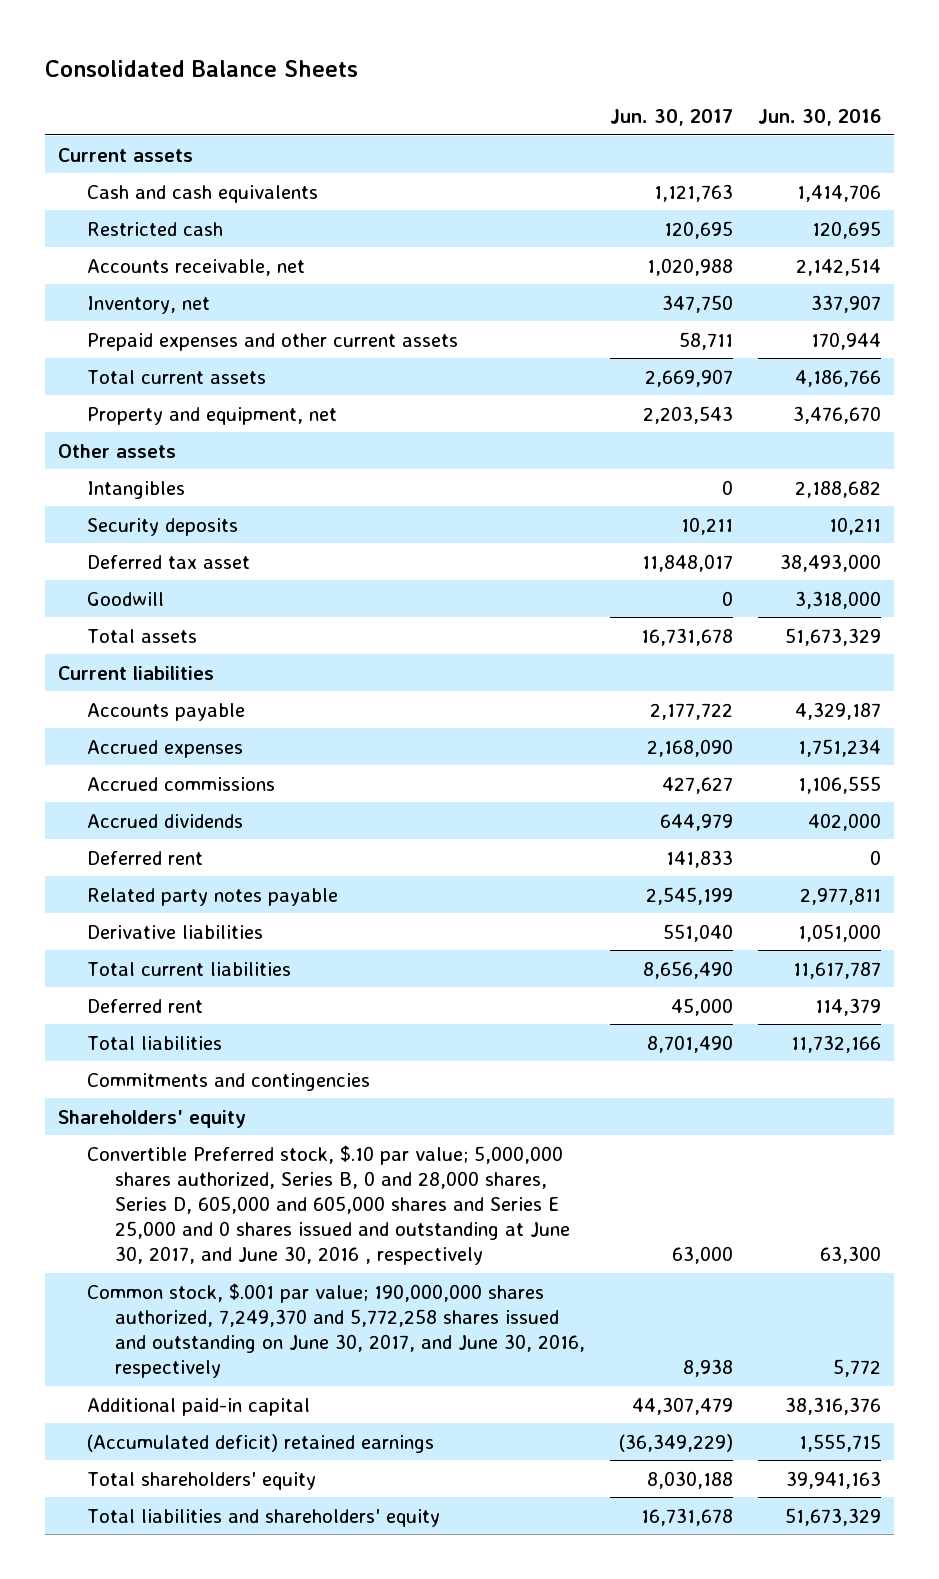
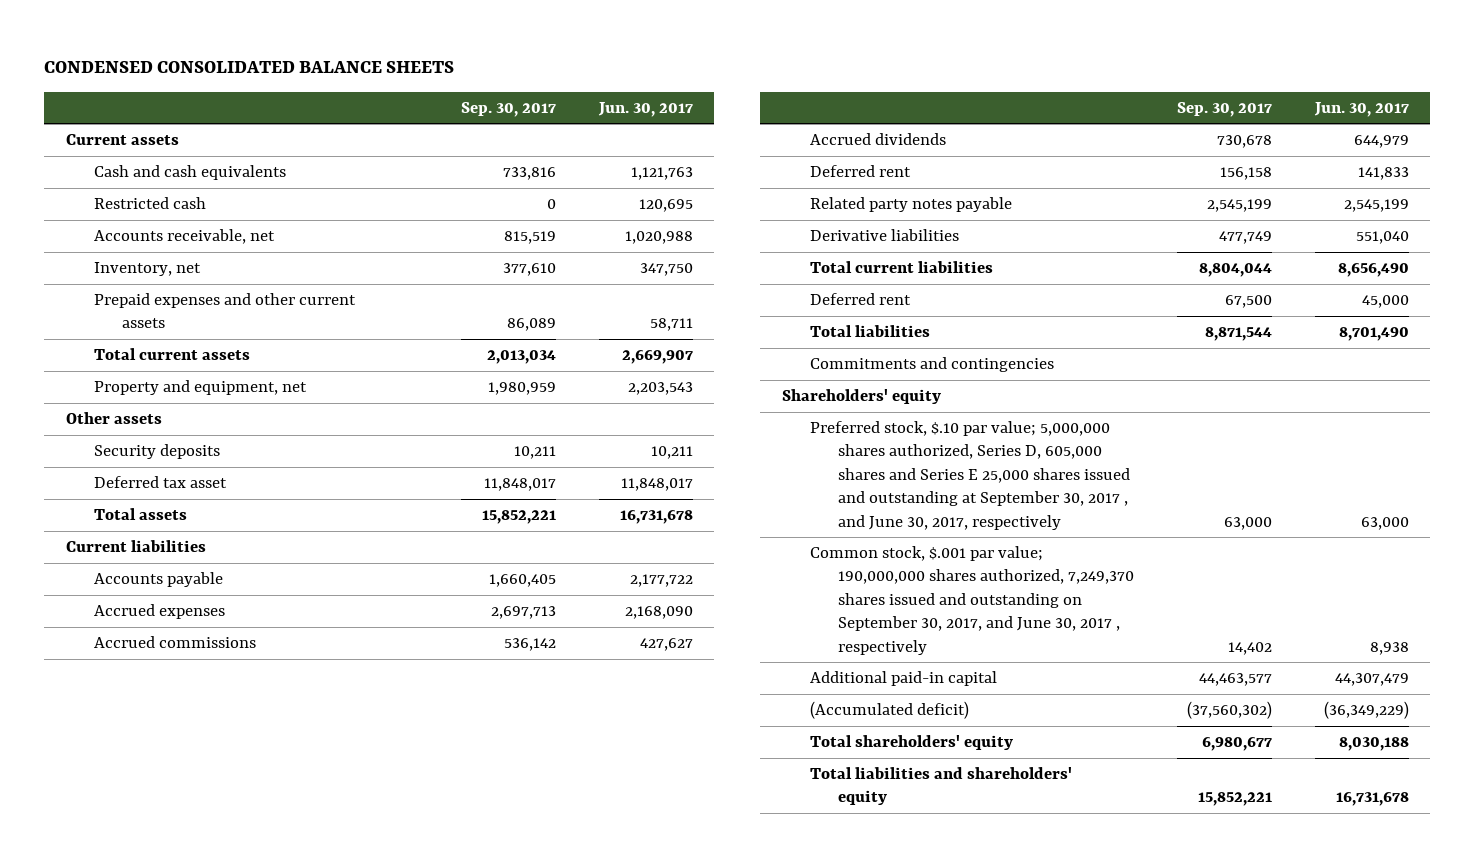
[45,60,359,78] Consolidated Balance Sheets -> [44,61,455,74] CONDENSED CONSOLIDATED BALANCE SHEETS
[758,109,882,127] Jun. 30, 2016 -> none
none -> [461,101,557,117] Sep. 30, 2017
[86,480,185,499] Intangibles -> none
[86,591,164,606] Goodwill -> none
[86,1144,571,1266] Convertible Preferred stock, $.10 par value; 5,000,000 shares authorized, Series B, 0 and 28,000 shares, Series D, 605,000 and 605,000 shares and Series E 25,000 and 0 shares issued and outstanding at June 30, 2017, and June 30, 2016 , respectively -> [809,421,1131,530] Preferred stock, $.10 par value; 5,000,000 shares authorized, Series D, 605,000 shares and Series E 25,000 shares issued and outstanding at September 30, 2017 , and June 30, 2017, respectively
[86,1282,586,1379] Common stock, $.001 par value; 190,000,000 shares authorized, 7,249,370 and 5,772,258 shares issued and outstanding on June 30, 2017, and June 30, 2016, respectively -> [809,546,1135,655] Common stock, $.001 par value; 190,000,000 shares authorized, 7,249,370 shares issued and outstanding on September 30, 2017, and June 30, 2017 , respectively
[86,1433,434,1453] (Accumulated deficit) retained earnings -> [809,701,969,720] (Accumulated deficit)

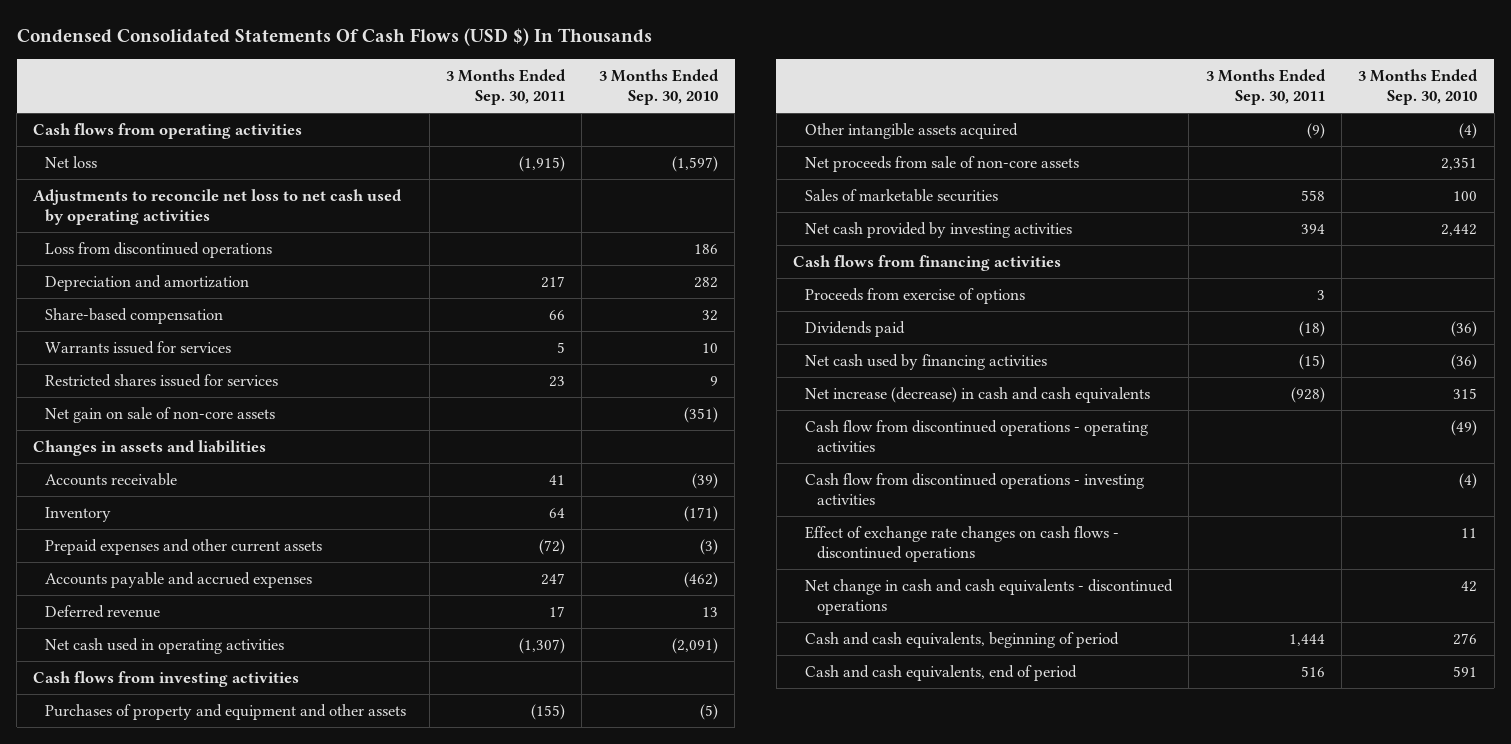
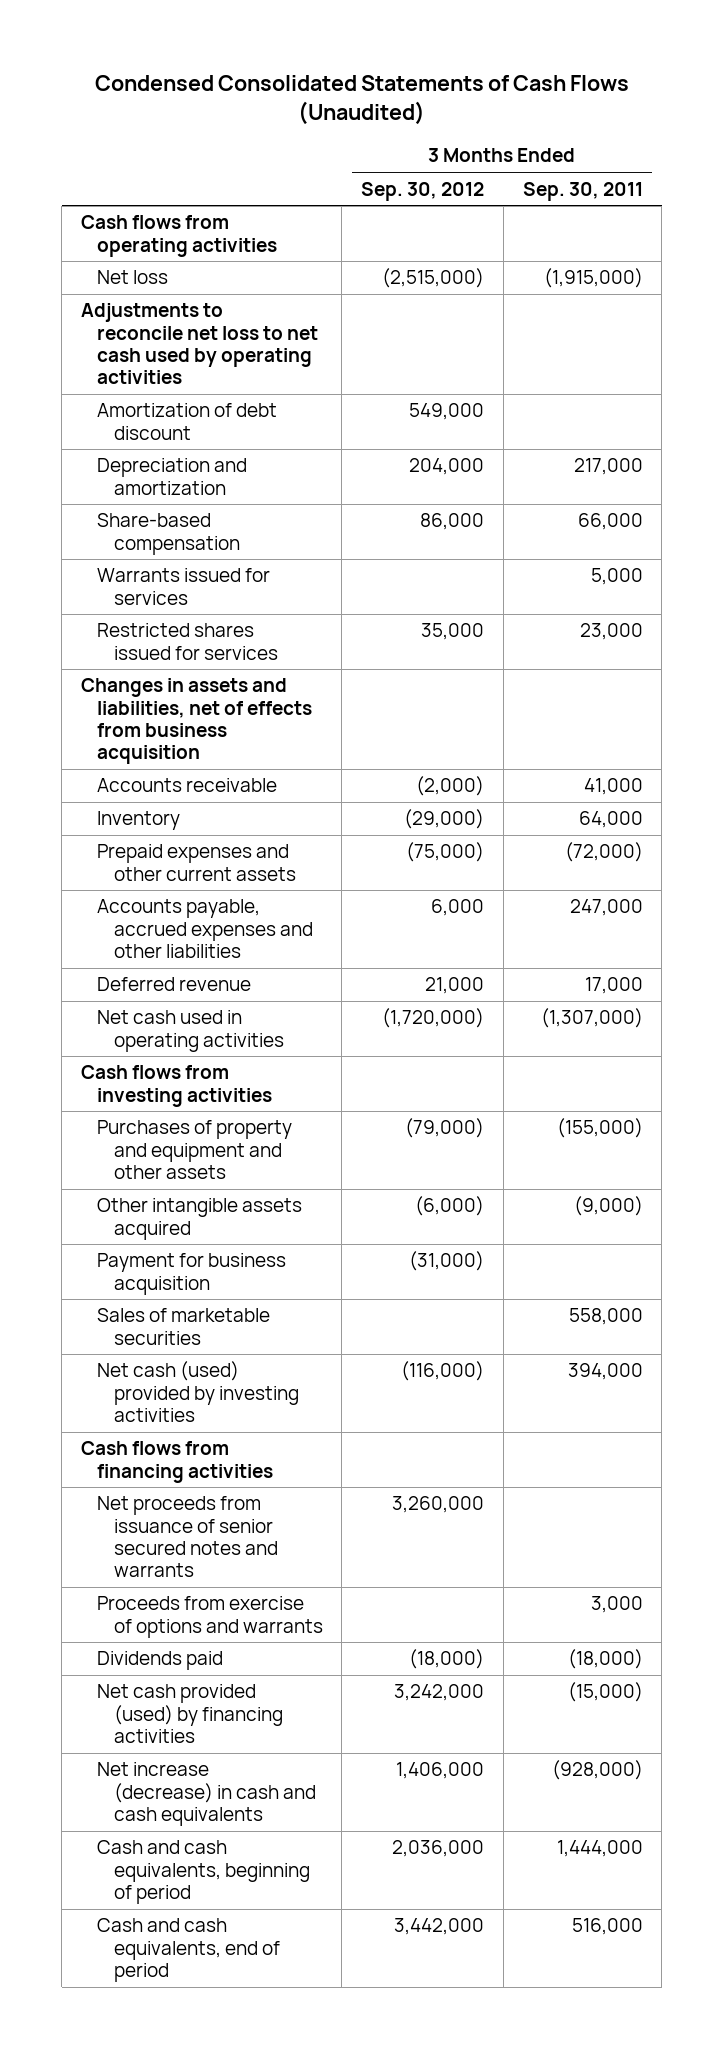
[16,28,652,47] Condensed Consolidated Statements Of Cash Flows (USD $) In Thousands -> [94,74,629,126] Condensed Consolidated Statements of Cash Flows (Unaudited)
[598,68,719,106] 3 Months Ended Sep. 30, 2010 -> none
none -> [361,181,485,201] Sep. 30, 2012
[519,155,566,172] (1,915) -> [543,268,643,289] (1,915,000)
[45,241,273,258] Loss from discontinued operations -> none
[45,406,276,423] Net gain on sale of non-core assets -> none
none -> [97,403,278,440] Amortization of debt discount
[541,275,566,288] 217 -> [573,458,643,476] 217,000
[549,309,566,320] 66 -> [577,513,643,531] 66,000
[557,341,566,353] 5 -> [590,568,643,586] 5,000
[549,375,566,387] 23 -> [579,623,643,641] 23,000
[33,439,267,456] Changes in assets and liabilities -> [80,678,313,765] Changes in assets and liabilities, net of effects from business acquisition
[549,474,566,485] 41 -> [583,778,643,796] 41,000
[549,507,566,518] 64 -> [578,811,643,829] 64,000
[539,538,566,555] (72) -> [564,842,643,863] (72,000)
[45,571,313,588] Accounts payable and accrued expenses -> [97,899,313,958] Accounts payable, accrued expenses and other liabilities
[541,572,566,585] 247 -> [569,899,643,917] 247,000
[549,605,566,617] 17 -> [584,977,643,995] 17,000
[519,637,566,654] (1,307) -> [540,1008,643,1029] (1,307,000)
[805,155,1080,172] Net proceeds from sale of non-core assets -> none
[531,703,566,720] (155) -> [556,1118,643,1139] (155,000)
[1306,122,1325,139] (9) -> [573,1196,643,1217] (9,000)
none -> [97,1253,287,1295] Payment for business acquisition
[1300,189,1325,201] 558 -> [568,1308,643,1326] 558,000
[805,221,1073,238] Net cash provided by investing activities -> [97,1361,299,1422] Net cash (used) provided by investing activities
[1300,223,1325,234] 394 -> [567,1363,643,1381] 394,000
[805,419,1149,452] Cash flow from discontinued operations - operating activities -> none
[805,472,1145,505] Cash flow from discontinued operations - investing activities -> none
[805,525,1120,562] Effect of exchange rate changes on cash flows - discontinued operations -> none
[805,578,1174,615] Net change in cash and cash equivalents - discontinued operations -> none
none -> [97,1496,278,1578] Net proceeds from issuance of senior secured notes and warrants
[805,287,1026,304] Proceeds from exercise of options -> [97,1596,323,1638] Proceeds from exercise of options and warrants
[1316,289,1325,300] 3 -> [590,1596,643,1614] 3,000
[1298,320,1325,337] (18) -> [567,1649,643,1670] (18,000)
[805,353,1048,370] Net cash used by financing activities -> [97,1684,283,1743] Net cash provided (used) by financing activities
[1298,353,1325,370] (15) -> [567,1682,643,1703] (15,000)
[1290,386,1325,403] (928) -> [551,1760,643,1781] (928,000)
[1288,633,1325,646] 1,444 -> [556,1840,643,1858] 1,444,000
[1300,665,1325,677] 516 -> [571,1918,643,1936] 516,000

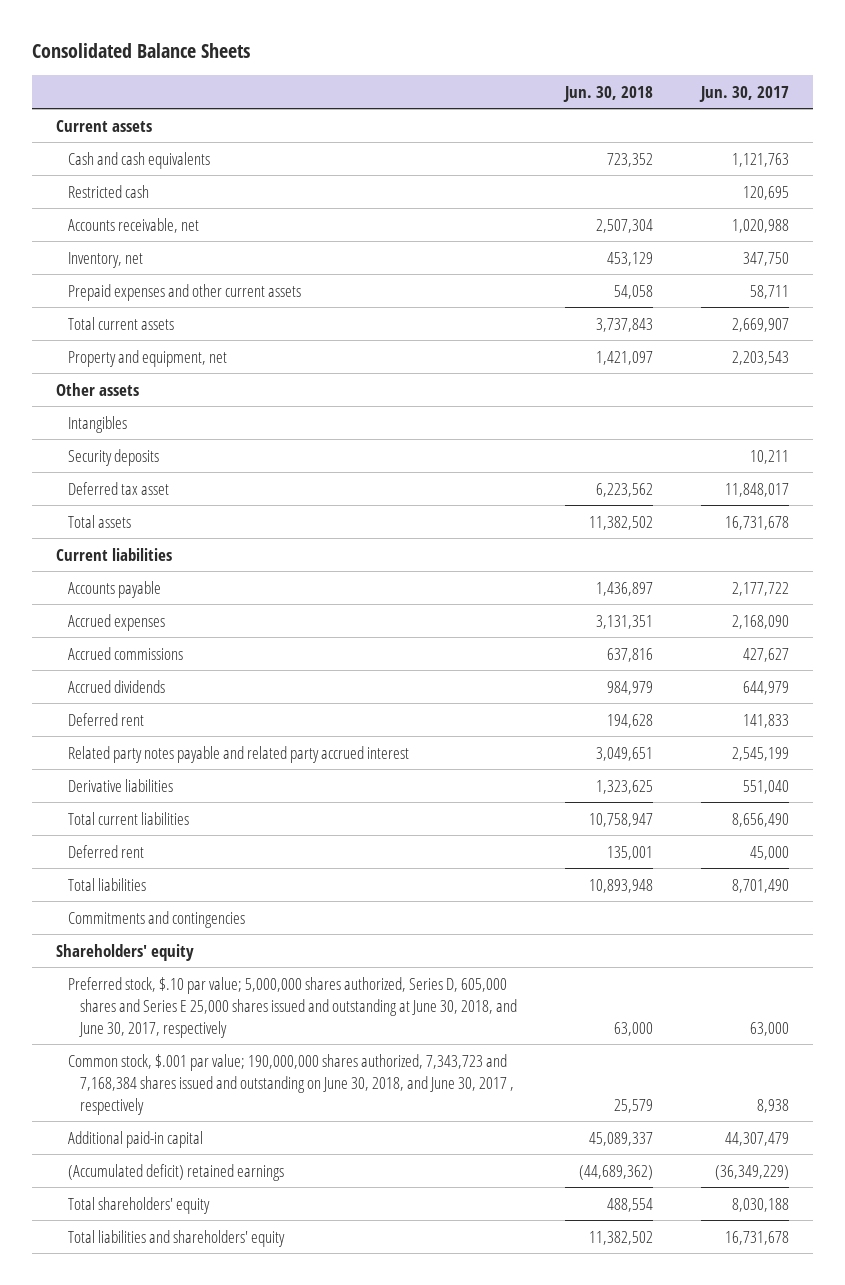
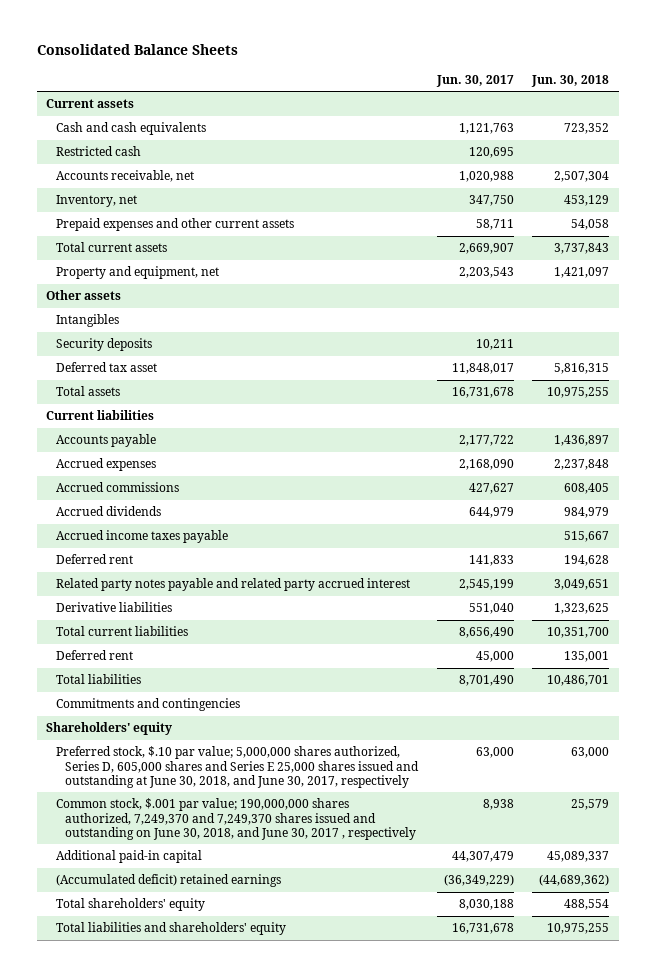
[596,482,654,497] 6,223,562 -> [554,363,610,375] 5,816,315
[589,515,654,530] 11,382,502 -> [547,387,610,399] 10,975,255
[596,614,654,629] 3,131,351 -> [554,459,610,471] 2,237,848
[607,647,654,662] 637,816 -> [564,483,610,495] 608,405
none -> [55,530,228,544] Accrued income taxes payable
[589,812,654,827] 10,758,947 -> [547,627,610,639] 10,351,700
[589,878,654,893] 10,893,948 -> [547,675,610,687] 10,486,701
[67,1053,514,1115] Common stock, $.001 par value; 190,000,000 shares authorized, 7,343,723 and 7,168,384 shares issued and outstanding on June 30, 2018, and June 30, 2017 , respectively -> [55,798,417,840] Common stock, $.001 par value; 190,000,000 shares authorized, 7,249,370 and 7,249,370 shares issued and outstanding on June 30, 2018, and June 30, 2017 , respectively
[589,1230,654,1245] 11,382,502 -> [547,923,610,935] 10,975,255

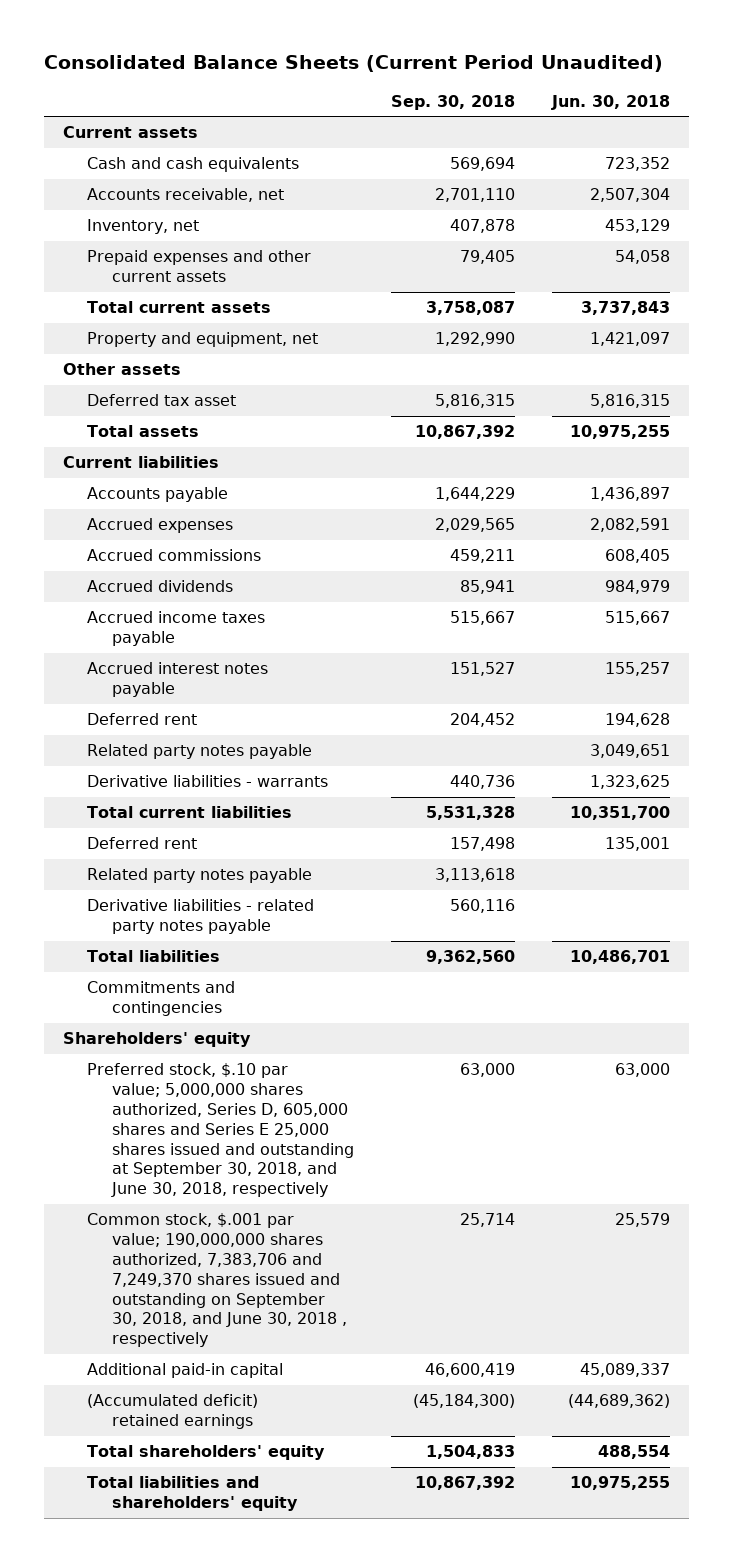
[36,44,238,56] Consolidated Balance Sheets -> [44,55,664,73] Consolidated Balance Sheets (Current Period Unaudited)
[435,74,514,87] Jun. 30, 2017 -> none
none -> [390,94,515,110] Sep. 30, 2018
[55,146,141,157] Restricted cash -> none
[55,314,119,328] Intangibles -> none
[55,338,152,352] Security deposits -> none
[554,459,610,471] 2,237,848 -> [589,518,670,533] 2,082,591
none -> [87,662,269,698] Accrued interest notes payable
[55,578,410,592] Related party notes payable and related party accrued interest -> [87,744,313,760] Related party notes payable
[55,602,172,613] Derivative liabilities -> [87,775,329,788] Derivative liabilities - warrants
none -> [87,868,313,884] Related party notes payable
none -> [87,899,315,935] Derivative liabilities - related party notes payable
[55,746,420,788] Preferred stock, $.10 par value; 5,000,000 shares authorized, Series D, 605,000 shares and Series E 25,000 shares issued and outstanding at June 30, 2018, and June 30, 2017, respectively -> [87,1063,354,1198] Preferred stock, $.10 par value; 5,000,000 shares authorized, Series D, 605,000 shares and Series E 25,000 shares issued and outstanding at September 30, 2018, and June 30, 2018, respectively
[55,798,417,840] Common stock, $.001 par value; 190,000,000 shares authorized, 7,249,370 and 7,249,370 shares issued and outstanding on June 30, 2018, and June 30, 2017 , respectively -> [87,1213,347,1348] Common stock, $.001 par value; 190,000,000 shares authorized, 7,383,706 and 7,249,370 shares issued and outstanding on September 30, 2018, and June 30, 2018 , respectively

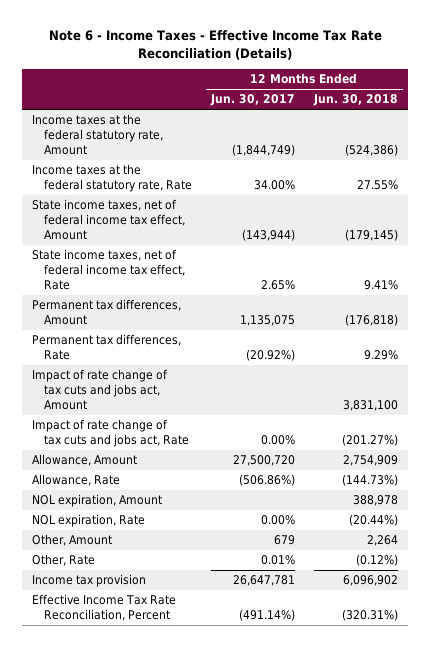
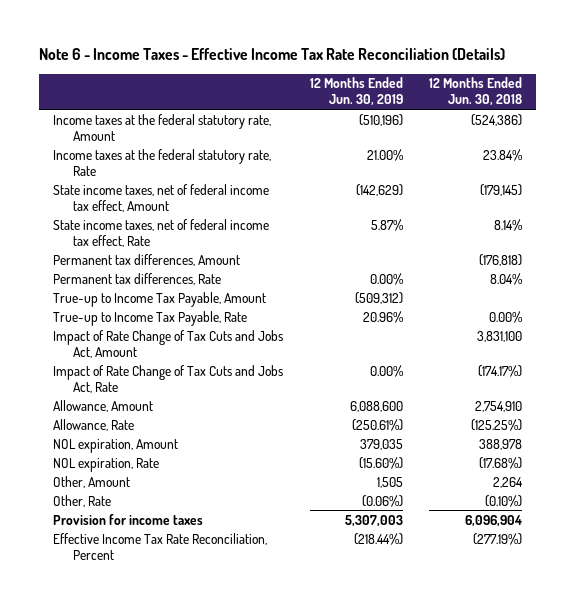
[209,94,295,107] Jun. 30, 2017 -> none
none -> [309,77,403,107] 12 Months Ended Jun. 30, 2019
[356,180,398,191] 27.55% -> [483,148,523,161] 23.84%
[363,279,398,290] 9.41% -> [494,218,523,231] 8.14%
[363,350,398,361] 9.29% -> [490,272,523,285] 8.04%
none -> [52,291,266,307] True-up to Income Tax Payable, Amount
none -> [52,310,247,326] True-up to Income Tax Payable, Rate
[31,369,168,410] Impact of rate change of tax cuts and jobs act, Amount -> [52,329,283,358] Impact of Rate Change of Tax Cuts and Jobs Act, Amount
[31,419,189,448] Impact of rate change of tax cuts and jobs act, Rate -> [52,364,283,393] Impact of Rate Change of Tax Cuts and Jobs Act, Rate
[341,434,398,447] (201.27%) -> [478,364,523,377] (174.17%)
[342,455,398,467] 2,754,909 -> [475,400,523,412] 2,754,910
[341,474,398,487] (144.73%) -> [471,418,523,431] (125.25%)
[348,514,398,527] (20.44%) -> [479,456,523,469] (17.68%)
[355,554,398,567] (0.12%) -> [485,494,523,507] (0.10%)
[31,574,146,588] Income tax provision -> [52,513,203,525] Provision for income taxes
[342,575,398,587] 6,096,902 -> [465,514,523,527] 6,096,904
[341,609,398,622] (320.31%) -> [473,532,523,545] (277.19%)

